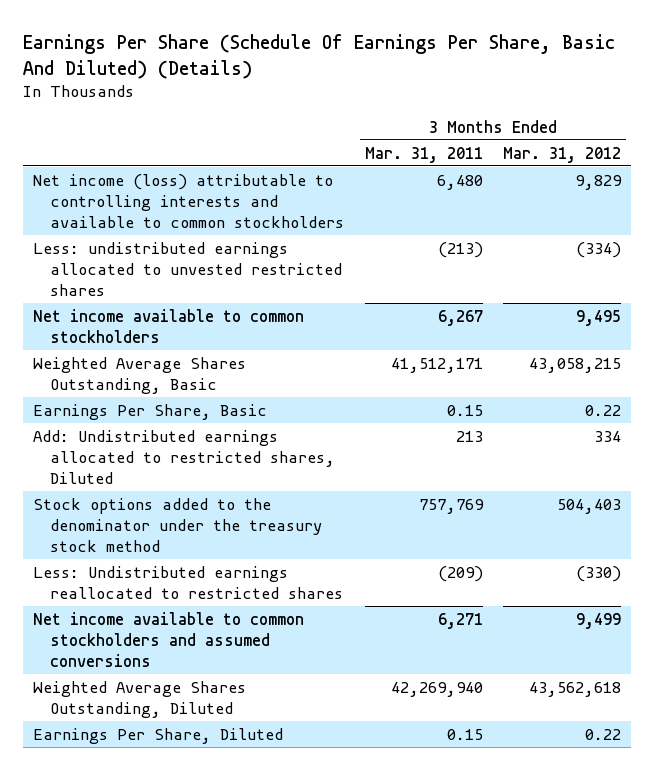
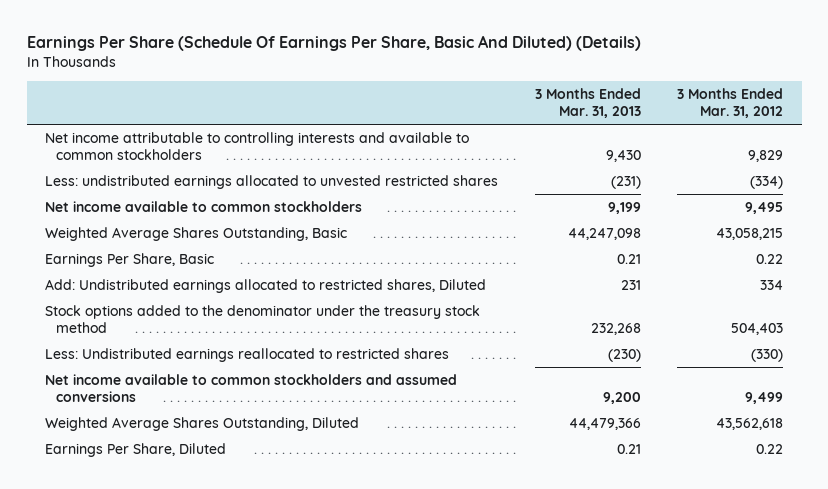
[364,146,483,163] Mar. 31, 2011 -> none
none -> [534,87,641,119] 3 Months Ended Mar. 31, 2013
[32,173,345,228] Net income (loss) attributable to controlling interests and available to common stockholders -> [44,131,469,161] Net income attributable to controlling interests and available to common stockholders

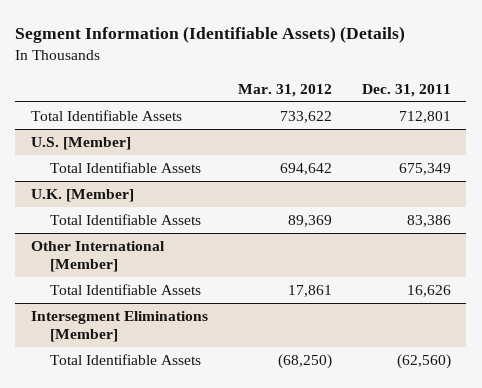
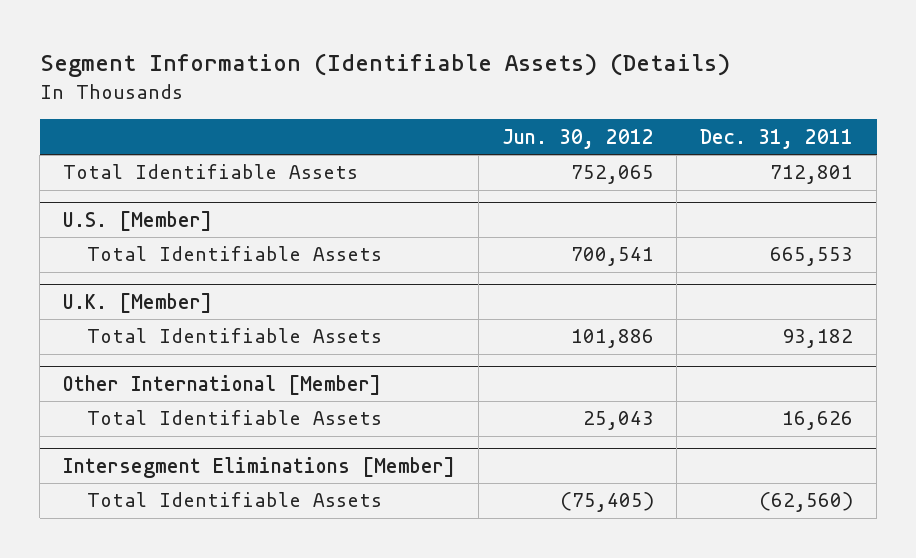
[237,83,332,97] Mar. 31, 2012 -> none
none -> [501,128,654,149] Jun. 30, 2012
[399,163,452,176] 675,349 -> [770,247,854,267] 665,553
[407,215,452,228] 83,386 -> [782,329,854,349] 93,182

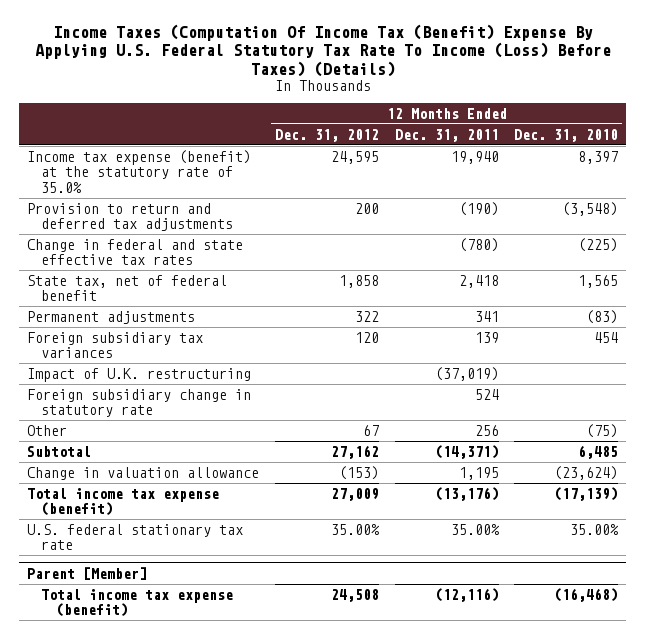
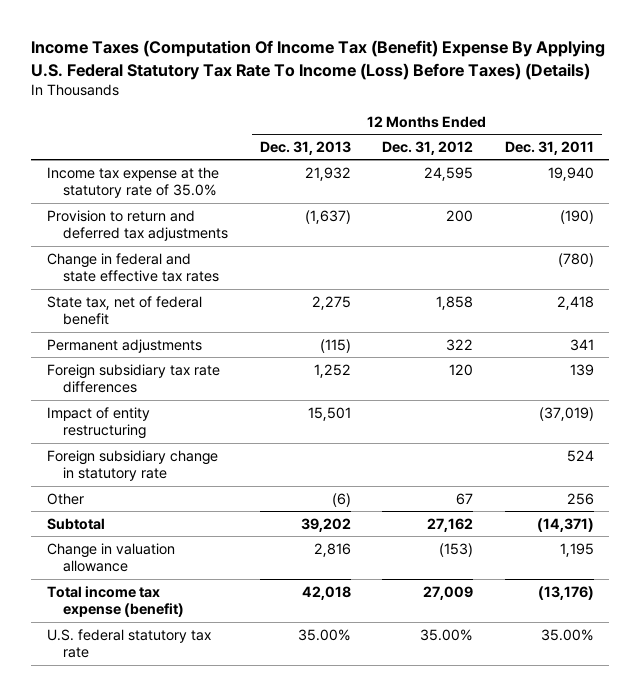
[514,128,619,142] Dec. 31, 2010 -> none
none -> [259,140,351,155] Dec. 31, 2013
[26,149,251,193] Income tax expense (benefit) at the statutory rate of 35.0% -> [46,166,219,199] Income tax expense at the statutory rate of 35.0%
[26,331,203,359] Foreign subsidiary tax variances -> [46,363,220,394] Foreign subsidiary tax rate differences
[26,367,251,382] Impact of U.K. restructuring -> [46,406,150,440] Impact of entity restructuring
[26,566,147,580] Parent [Member] -> none
[41,588,234,618] Total income tax expense (benefit) -> none
[26,523,243,551] U.S. federal stationary tax rate -> [46,628,211,659] U.S. federal statutory tax rate

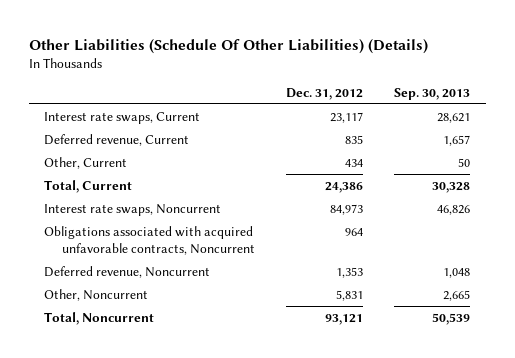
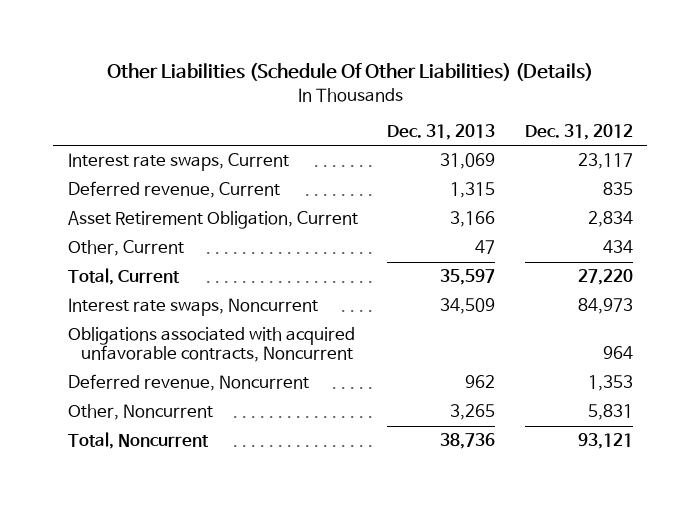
[394,87,471,100] Sep. 30, 2013 -> none
none -> [387,124,496,141] Dec. 31, 2013
none -> [67,211,358,230] Asset Retirement Obligation, Current
[325,181,364,193] 24,386 -> [577,269,633,286] 27,220

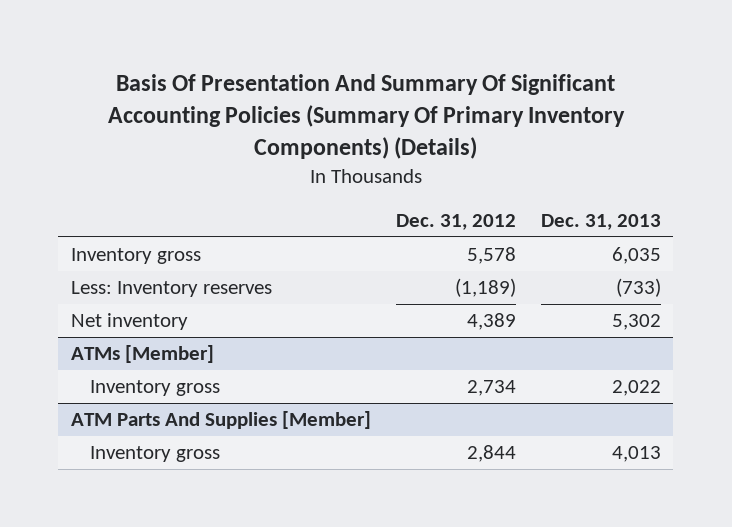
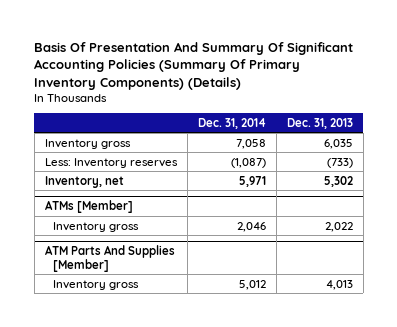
[395,214,516,231] Dec. 31, 2012 -> none
none -> [197,117,266,129] Dec. 31, 2014
[70,313,188,331] Net inventory -> [44,175,124,188] Inventory, net

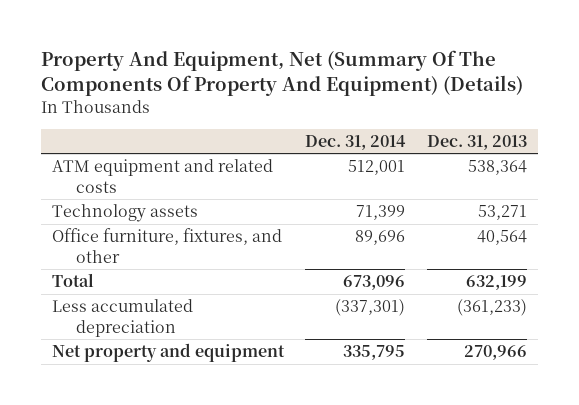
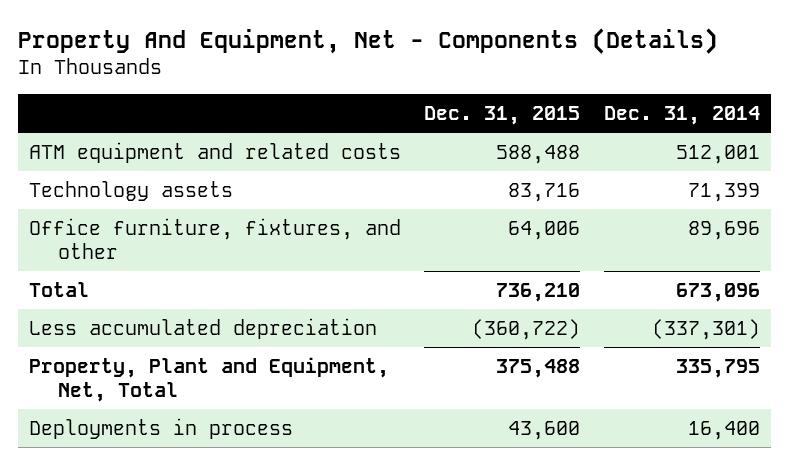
[40,49,523,96] Property And Equipment, Net (Summary Of The Components Of Property And Equipment) (Details) -> [17,27,718,54] Property And Equipment, Net - Components (Details)
[427,134,528,150] Dec. 31, 2013 -> none
none -> [424,106,581,126] Dec. 31, 2015
[51,343,285,363] Net property and equipment -> [29,357,390,403] Property, Plant and Equipment, Net, Total
none -> [29,418,294,440] Deployments in process

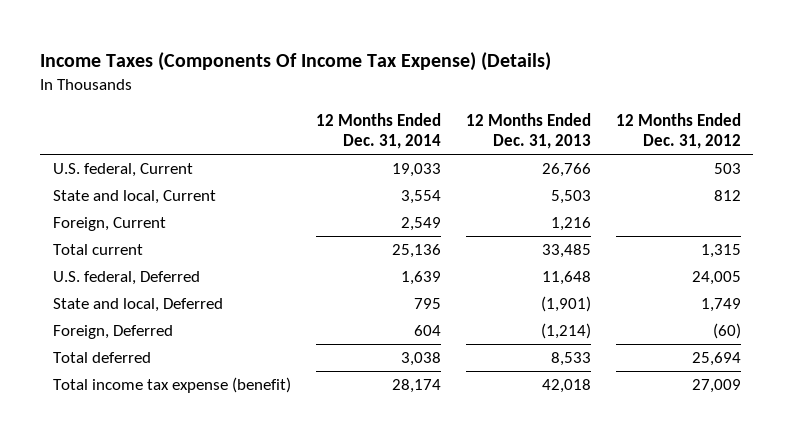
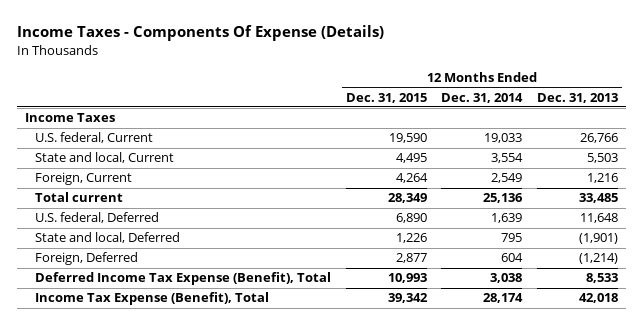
[40,51,552,71] Income Taxes (Components Of Income Tax Expense) (Details) -> [17,25,385,42] Income Taxes - Components Of Expense (Details)
[615,112,741,150] 12 Months Ended Dec. 31, 2012 -> none
none -> [345,92,427,103] Dec. 31, 2015
none -> [24,113,115,123] Income Taxes
[52,351,151,363] Total deferred -> [34,272,331,286] Deferred Income Tax Expense (Benefit), Total
[52,376,291,393] Total income tax expense (benefit) -> [34,292,269,306] Income Tax Expense (Benefit), Total

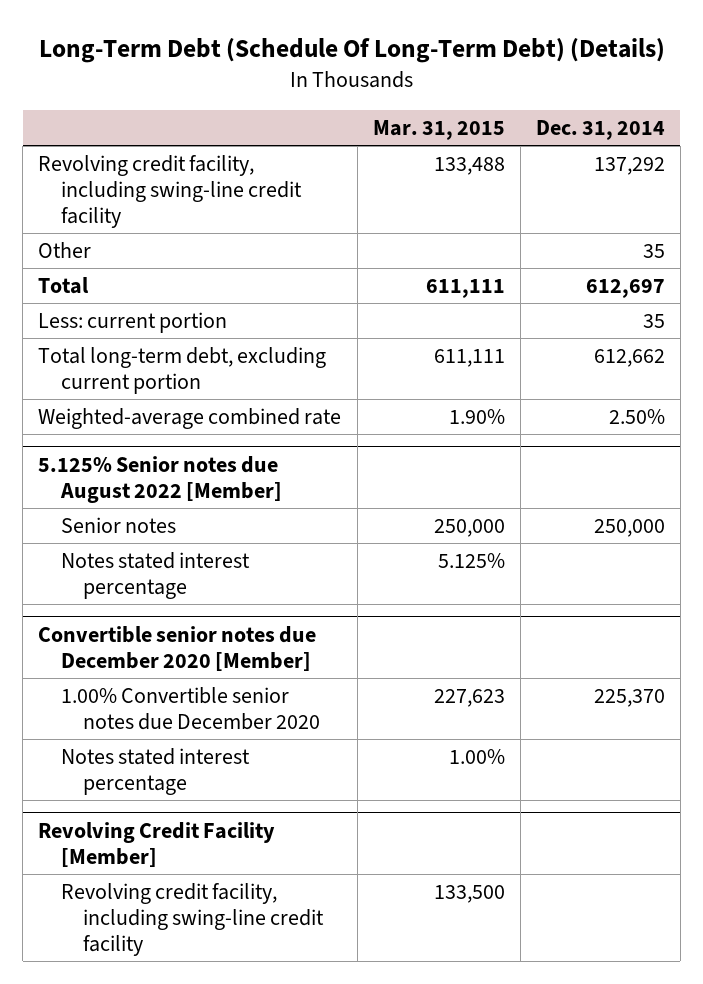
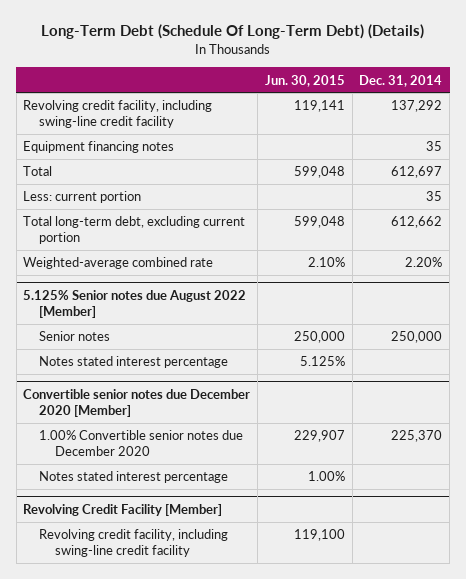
[372,119,505,140] Mar. 31, 2015 -> none
none -> [264,74,345,87] Jun. 30, 2015
[38,242,92,259] Other -> [23,141,175,154] Equipment financing notes
[608,409,665,425] 2.50% -> [405,257,443,268] 2.20%

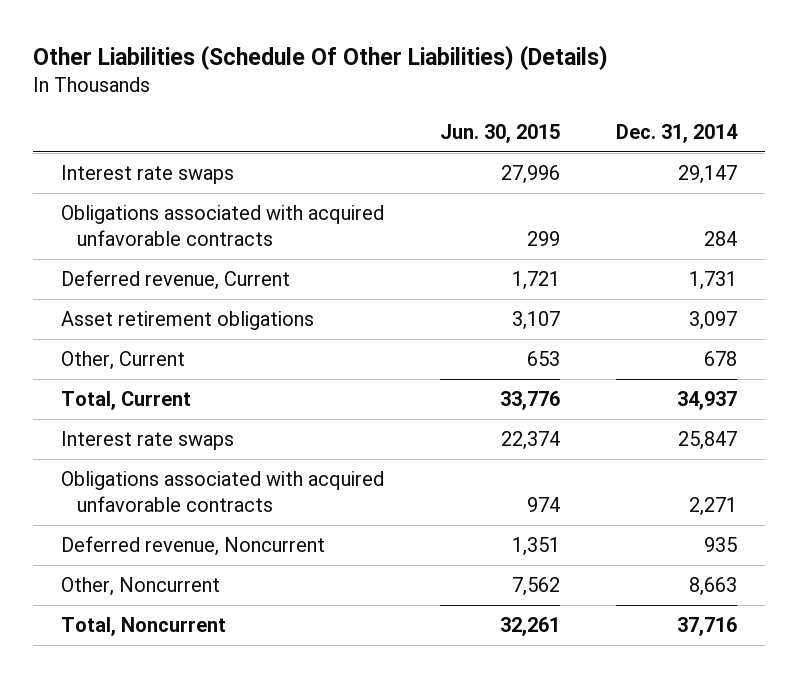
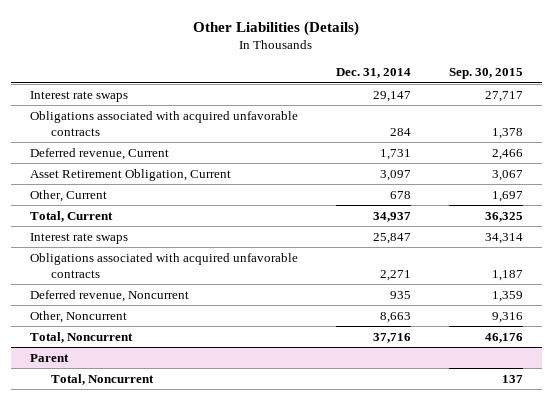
[33,44,609,71] Other Liabilities (Schedule Of Other Liabilities) (Details) -> [193,20,360,36] Other Liabilities (Details)
[440,123,561,143] Jun. 30, 2015 -> none
none -> [448,68,523,80] Sep. 30, 2015
[61,311,315,331] Asset retirement obligations -> [30,168,232,181] Asset Retirement Obligation, Current
none -> [30,353,70,362] Parent
none -> [50,373,154,385] Total, Noncurrent

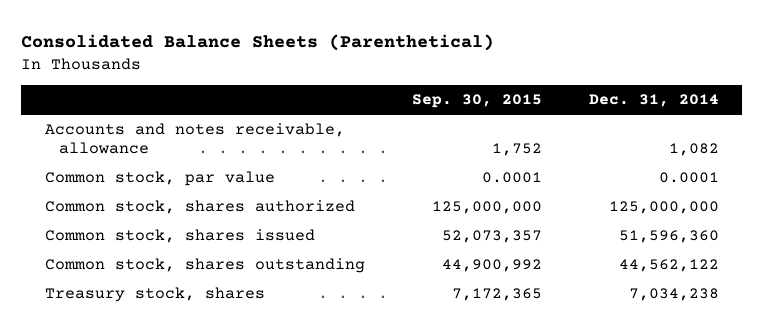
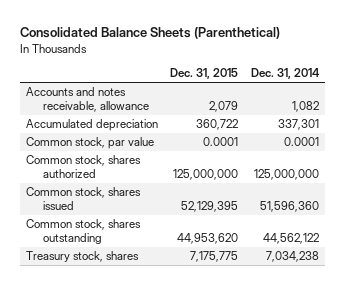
[411,94,542,109] Sep. 30, 2015 -> none
none -> [170,68,239,80] Dec. 31, 2015
none -> [25,119,158,132] Accumulated depreciation

